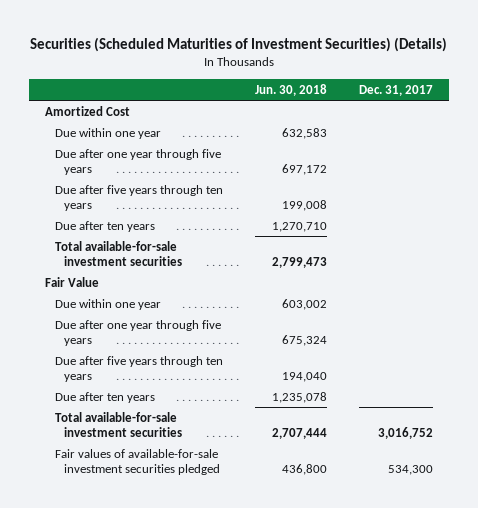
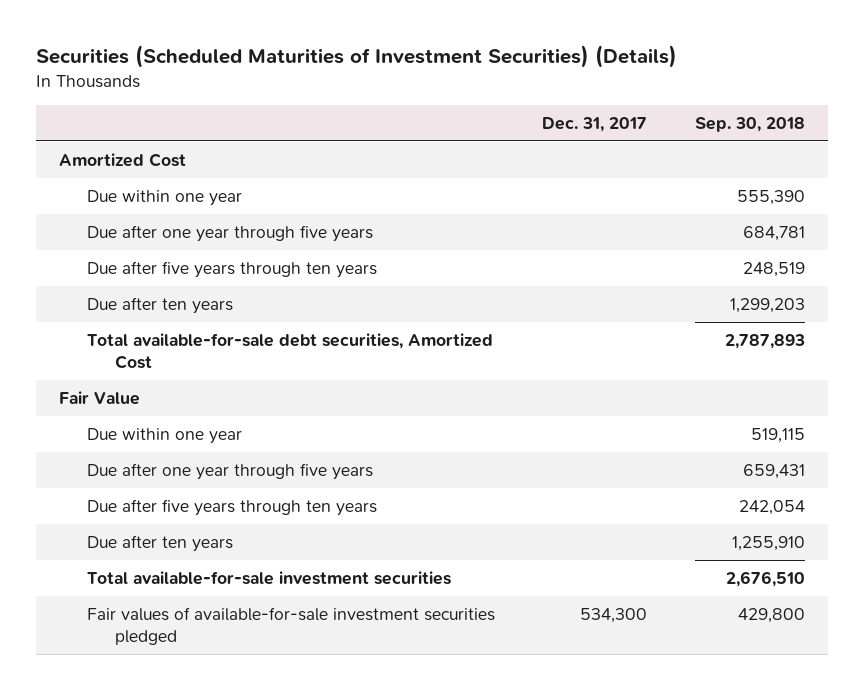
[254,83,327,96] Jun. 30, 2018 -> none
none -> [694,116,805,132] Sep. 30, 2018
none -> [87,332,494,370] Total available-for-sale debt securities, Amortized Cost
[54,411,183,437] Total available-for-sale investment securities -> none
[54,240,183,266] Total available-for-sale investment securities -> [87,570,452,585] Total available-for-sale investment securities

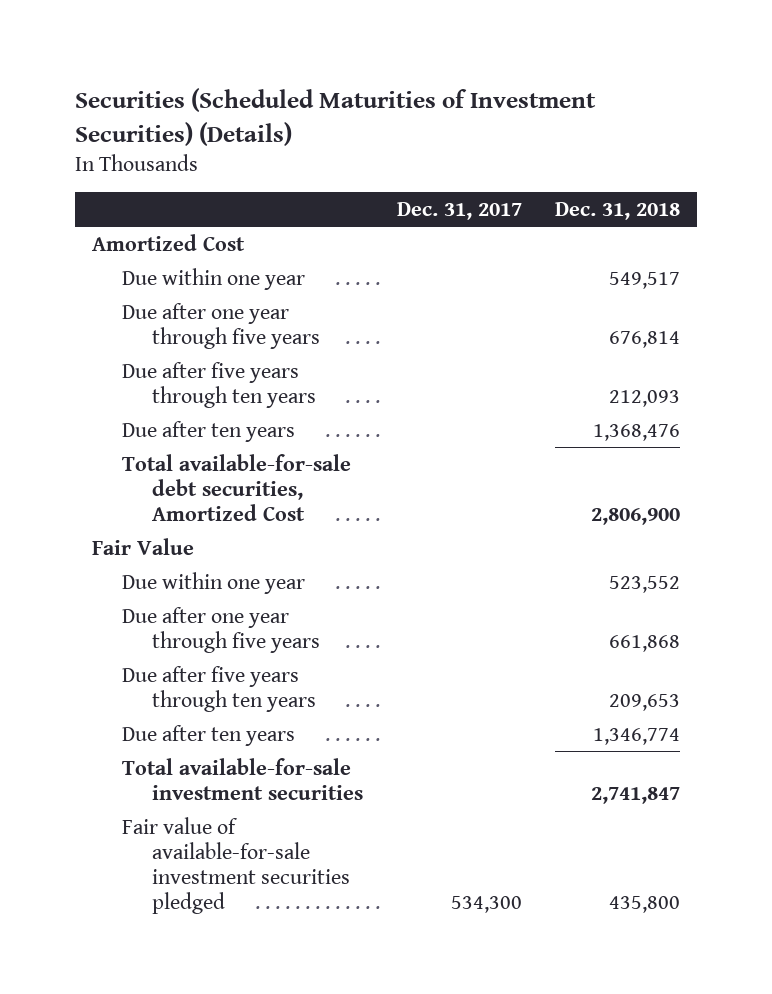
[694,116,805,132] Sep. 30, 2018 -> none
none -> [554,201,680,220] Dec. 31, 2018
[87,606,496,646] Fair values of available-for-sale investment securities pledged -> [122,816,351,914] Fair value of available-for-sale investment securities pledged

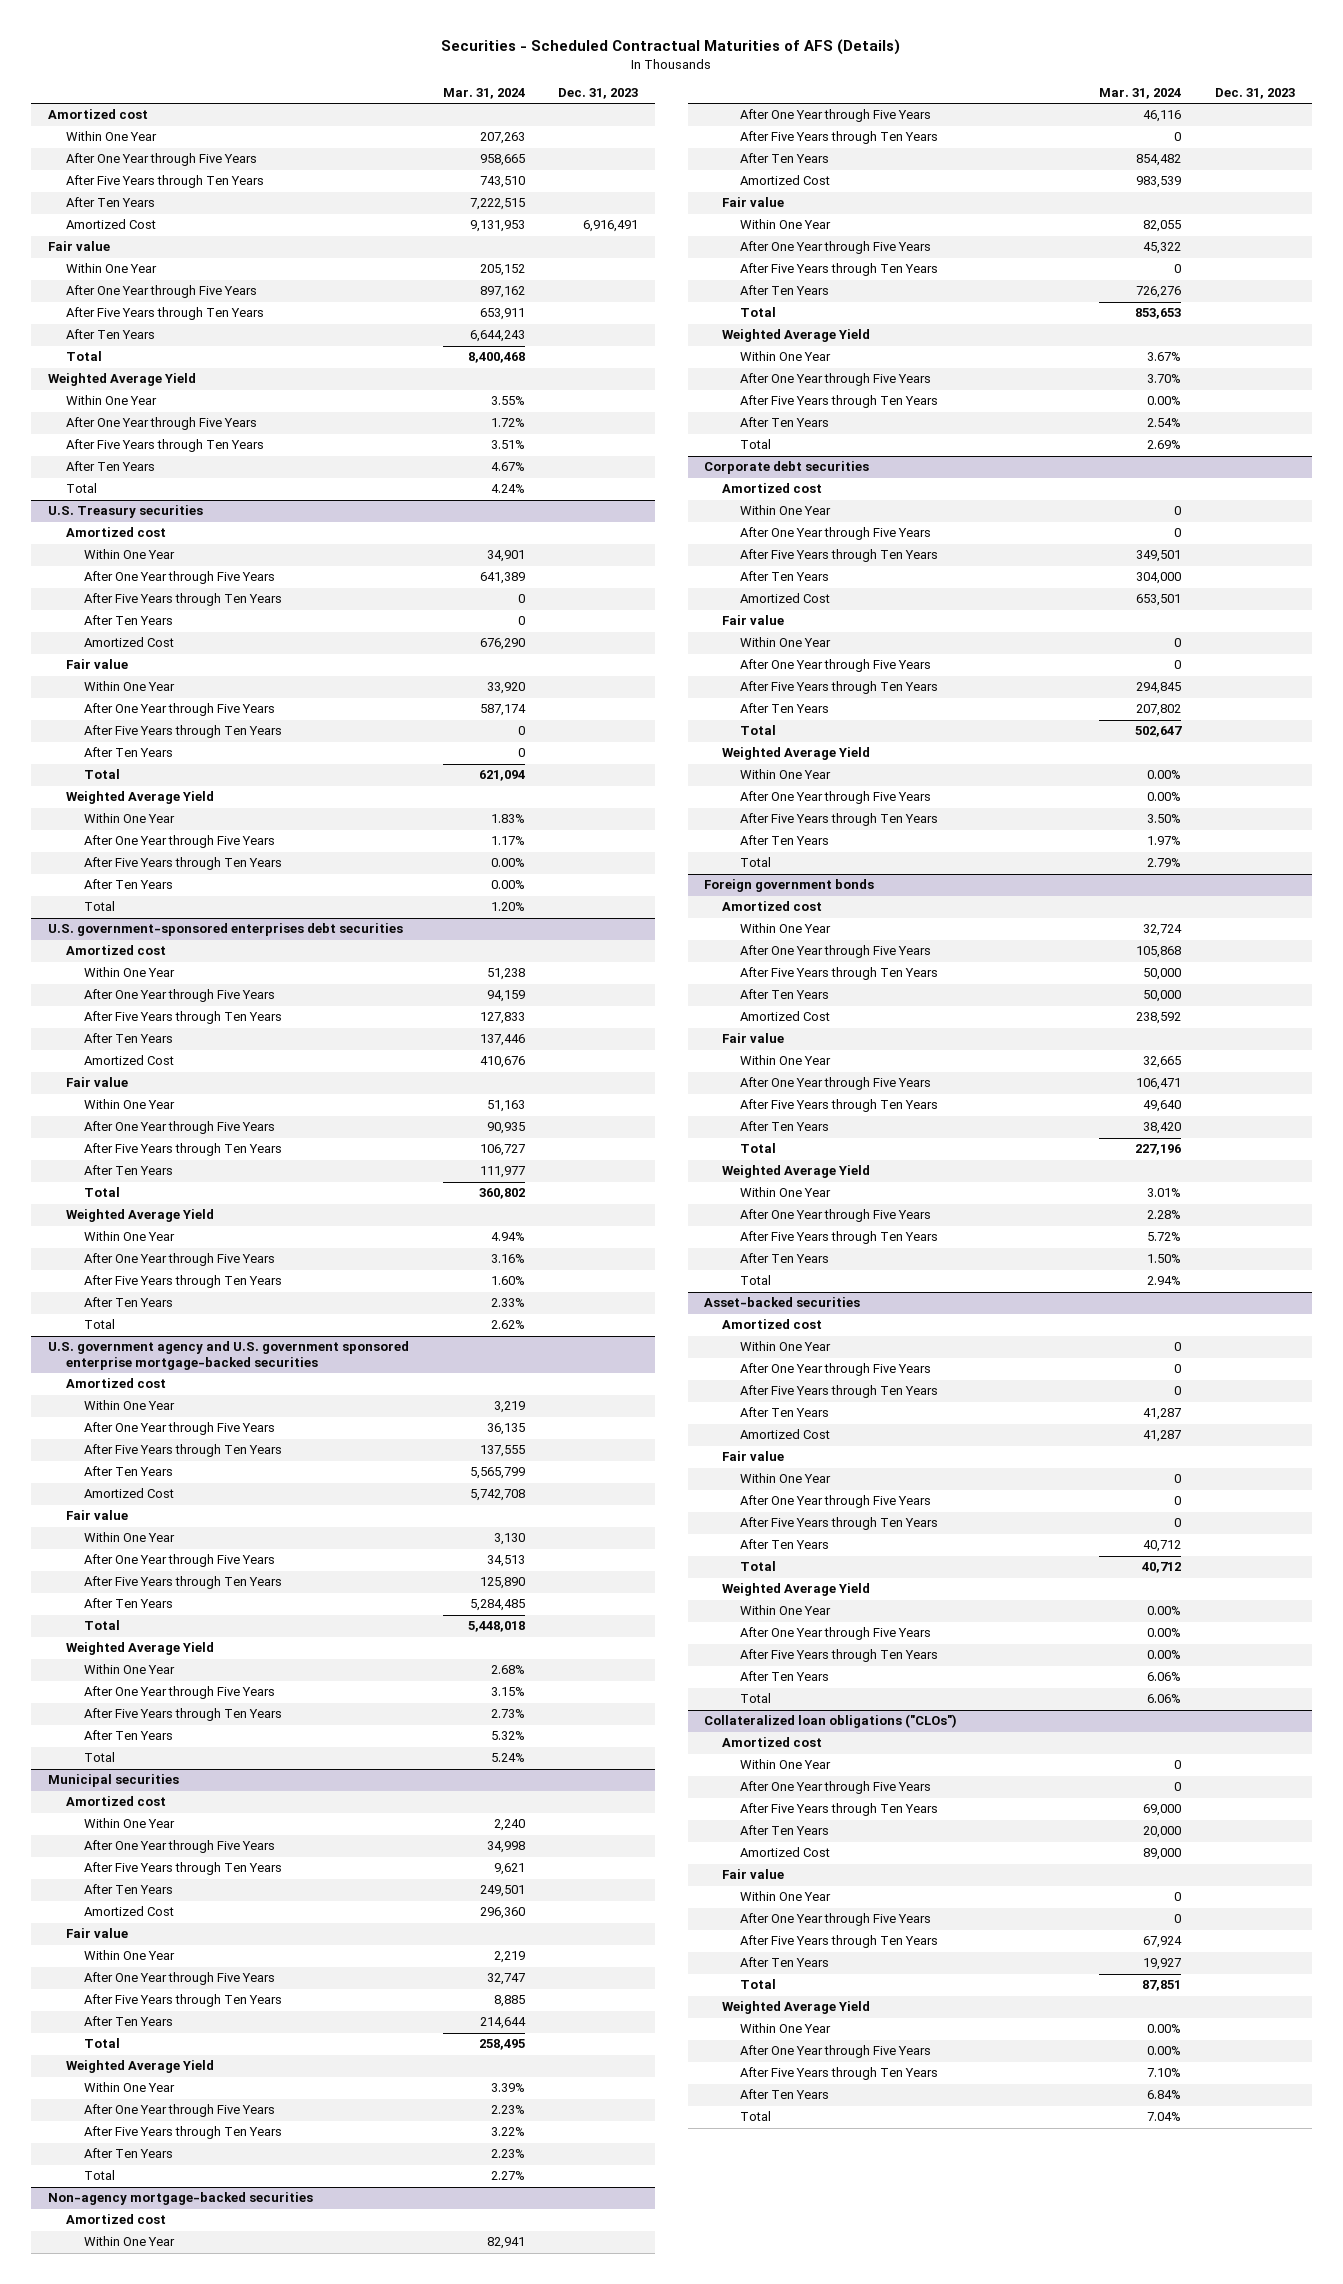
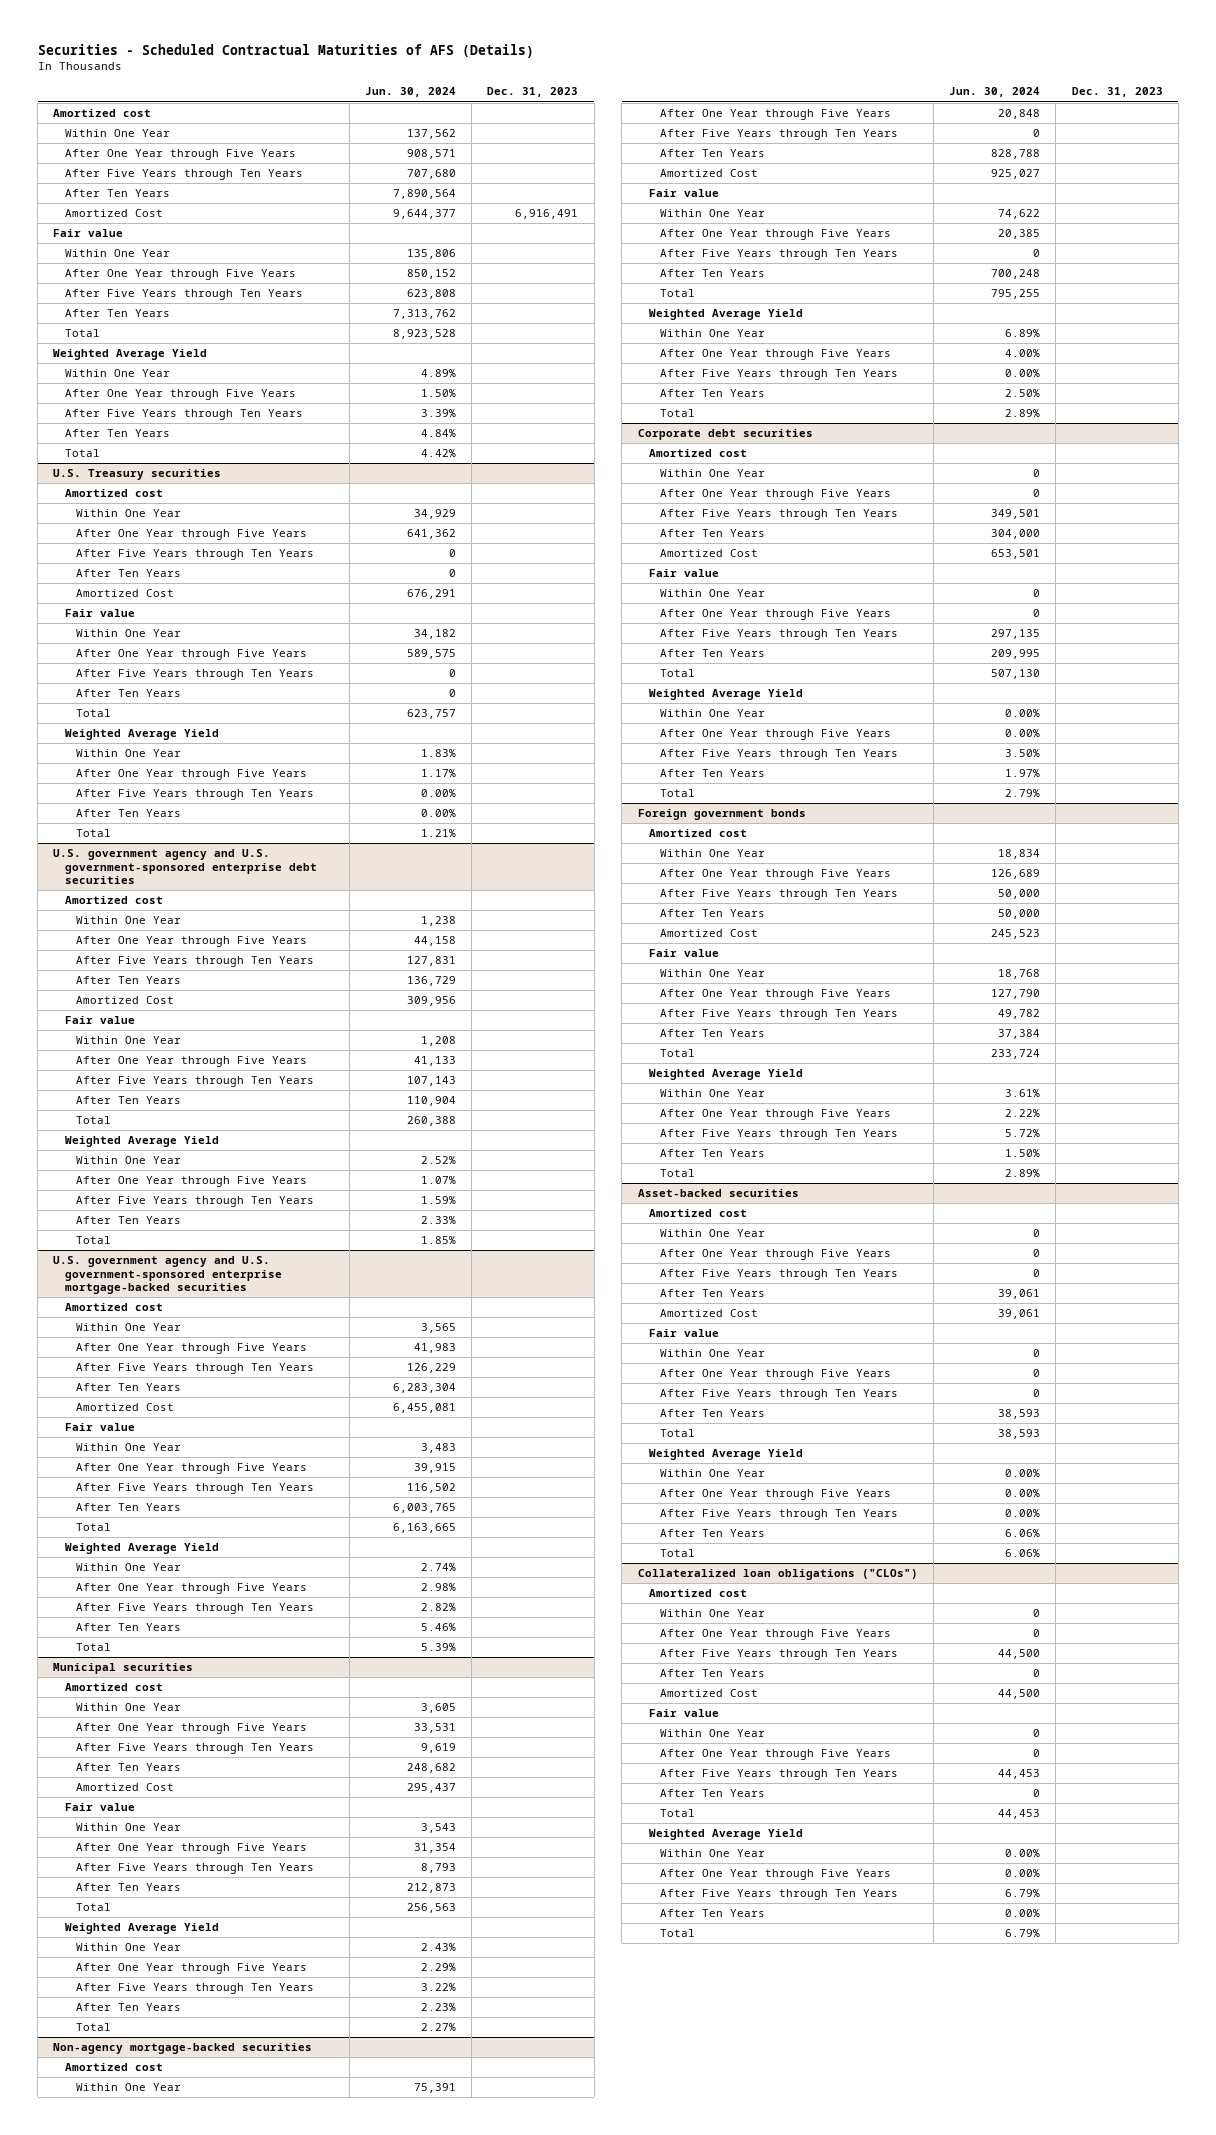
[442,88,525,100] Mar. 31, 2024 -> none
none -> [364,87,456,98] Jun. 30, 2024
[47,923,403,937] U.S. government-sponsored enterprises debt securities -> [53,849,317,885] U.S. government agency and U.S. government-sponsored enterprise debt securities
[47,1341,409,1371] U.S. government agency and U.S. government sponsored enterprise mortgage-backed securities -> [53,1256,282,1295] U.S. government agency and U.S. government-sponsored enterprise mortgage-backed securities

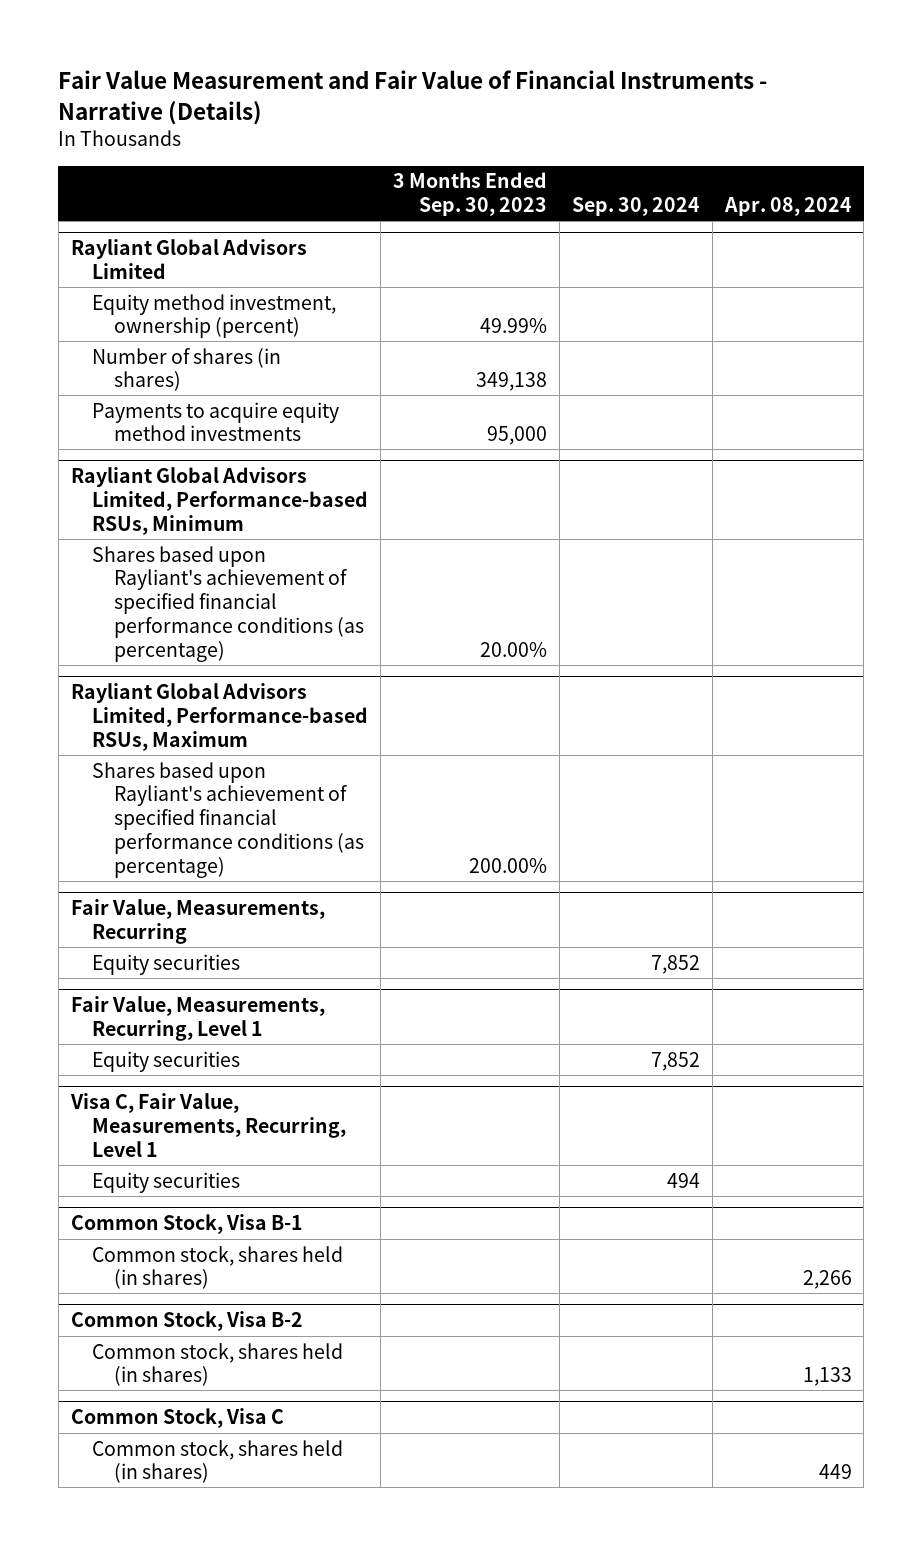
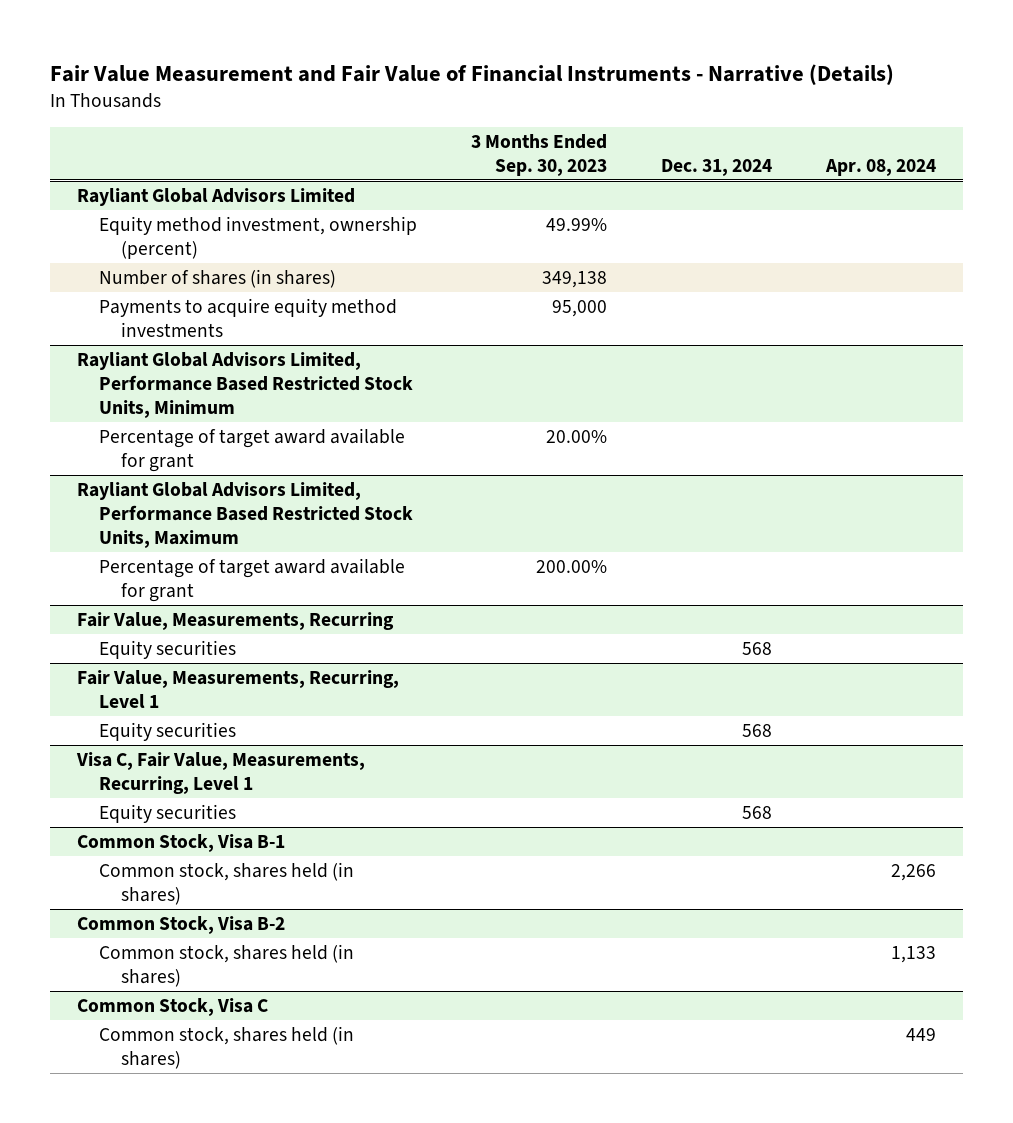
[571,197,700,217] Sep. 30, 2024 -> none
none -> [660,158,772,176] Dec. 31, 2024
[70,467,369,536] Rayliant Global Advisors Limited, Performance-based RSUs, Minimum -> [77,351,414,418] Rayliant Global Advisors Limited, Performance Based Restricted Stock Units, Minimum
[92,545,364,662] Shares based upon Rayliant's achievement of specified financial performance conditions (as percentage) -> [99,427,406,472] Percentage of target award available for grant
[70,683,369,752] Rayliant Global Advisors Limited, Performance-based RSUs, Maximum -> [77,481,414,548] Rayliant Global Advisors Limited, Performance Based Restricted Stock Units, Maximum
[92,761,364,878] Shares based upon Rayliant's achievement of specified financial performance conditions (as percentage) -> [99,557,406,602] Percentage of target award available for grant

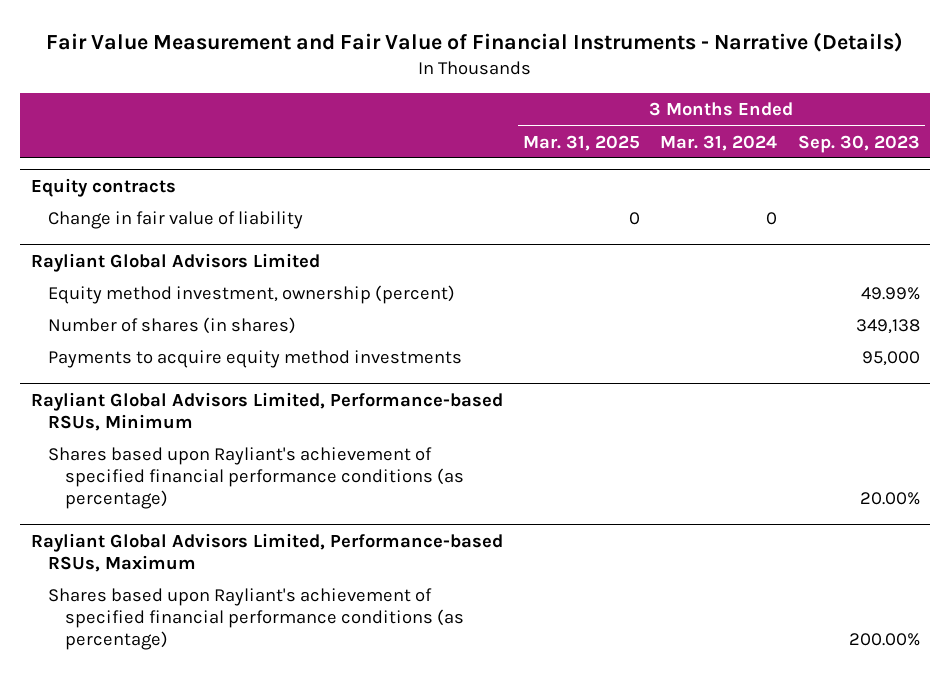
[660,158,772,176] Dec. 31, 2024 -> none
[824,158,936,176] Apr. 08, 2024 -> none
none -> [522,134,640,151] Mar. 31, 2025
none -> [660,134,778,151] Mar. 31, 2024
none -> [30,178,176,198] Equity contracts
none -> [47,211,303,230] Change in fair value of liability
[77,611,395,630] Fair Value, Measurements, Recurring -> none
[99,639,237,659] Equity securities -> none
[77,669,400,708] Fair Value, Measurements, Recurring, Level 1 -> none
[99,721,237,741] Equity securities -> none
[76,751,366,794] Visa C, Fair Value, Measurements, Recurring, Level 1 -> none
[99,803,237,823] Equity securities -> none
[77,833,286,852] Common Stock, Visa B-1 -> none
[99,861,355,905] Common stock, shares held (in shares) -> none
[77,915,286,934] Common Stock, Visa B-2 -> none
[99,943,355,987] Common stock, shares held (in shares) -> none
[77,997,269,1016] Common Stock, Visa C -> none
[99,1025,355,1069] Common stock, shares held (in shares) -> none
[77,351,414,418] Rayliant Global Advisors Limited, Performance Based Restricted Stock Units, Minimum -> [30,392,503,431] Rayliant Global Advisors Limited, Performance-based RSUs, Minimum
[99,427,406,472] Percentage of target award available for grant -> [47,447,464,509] Shares based upon Rayliant's achievement of specified financial performance conditions (as percentage)
[77,481,414,548] Rayliant Global Advisors Limited, Performance Based Restricted Stock Units, Maximum -> [30,533,503,572] Rayliant Global Advisors Limited, Performance-based RSUs, Maximum
[99,557,406,602] Percentage of target award available for grant -> [47,588,464,650] Shares based upon Rayliant's achievement of specified financial performance conditions (as percentage)

